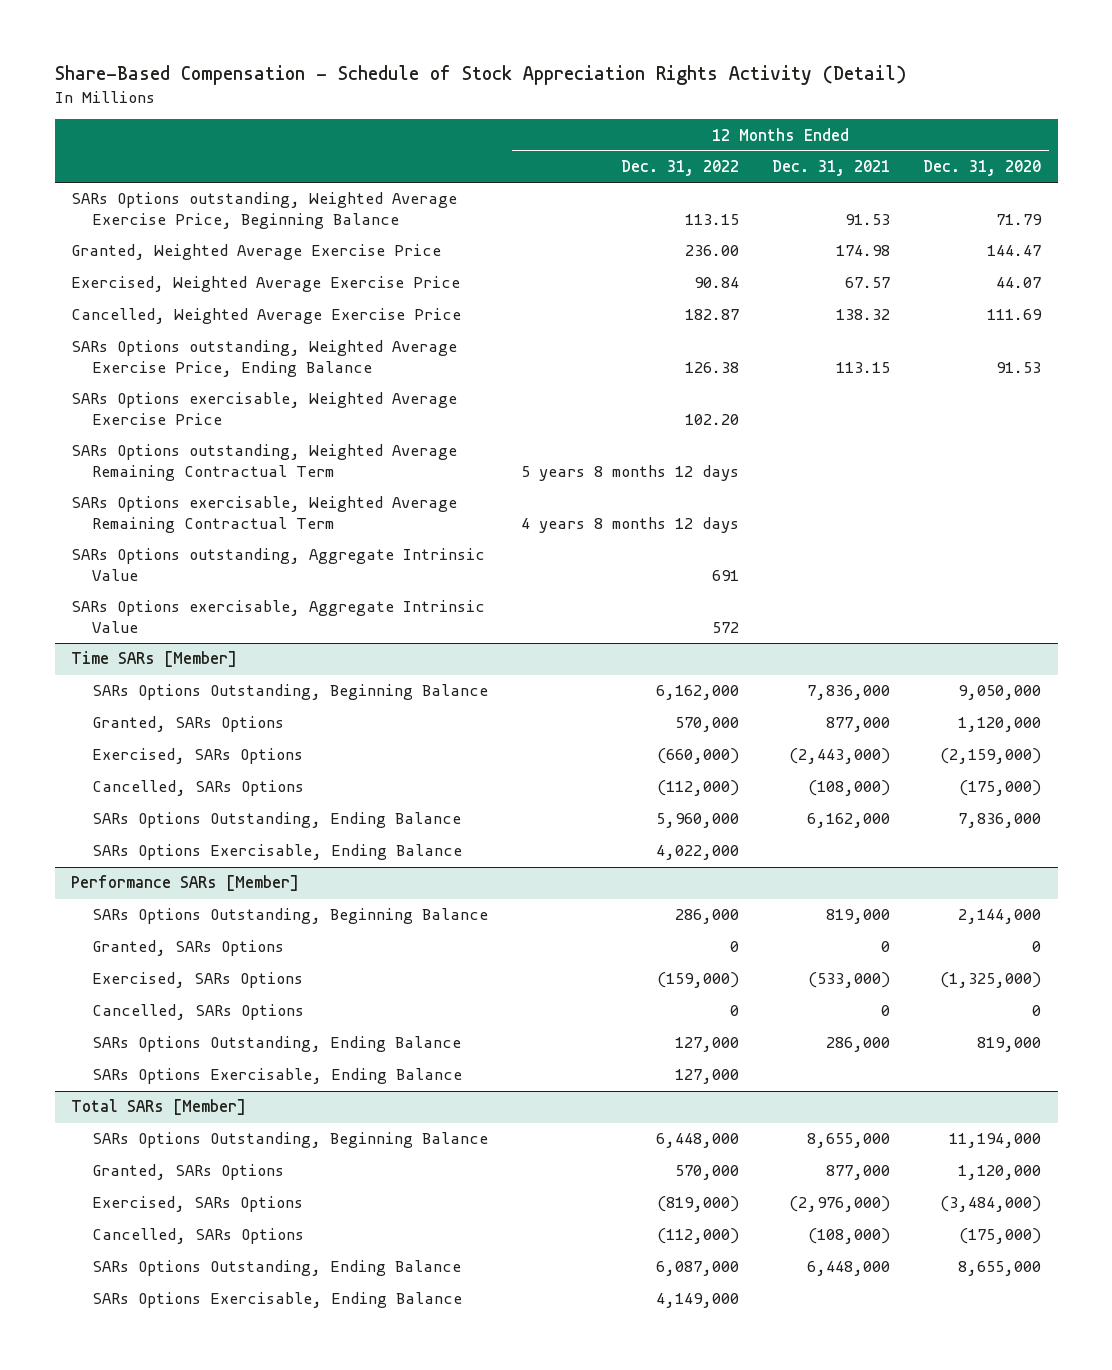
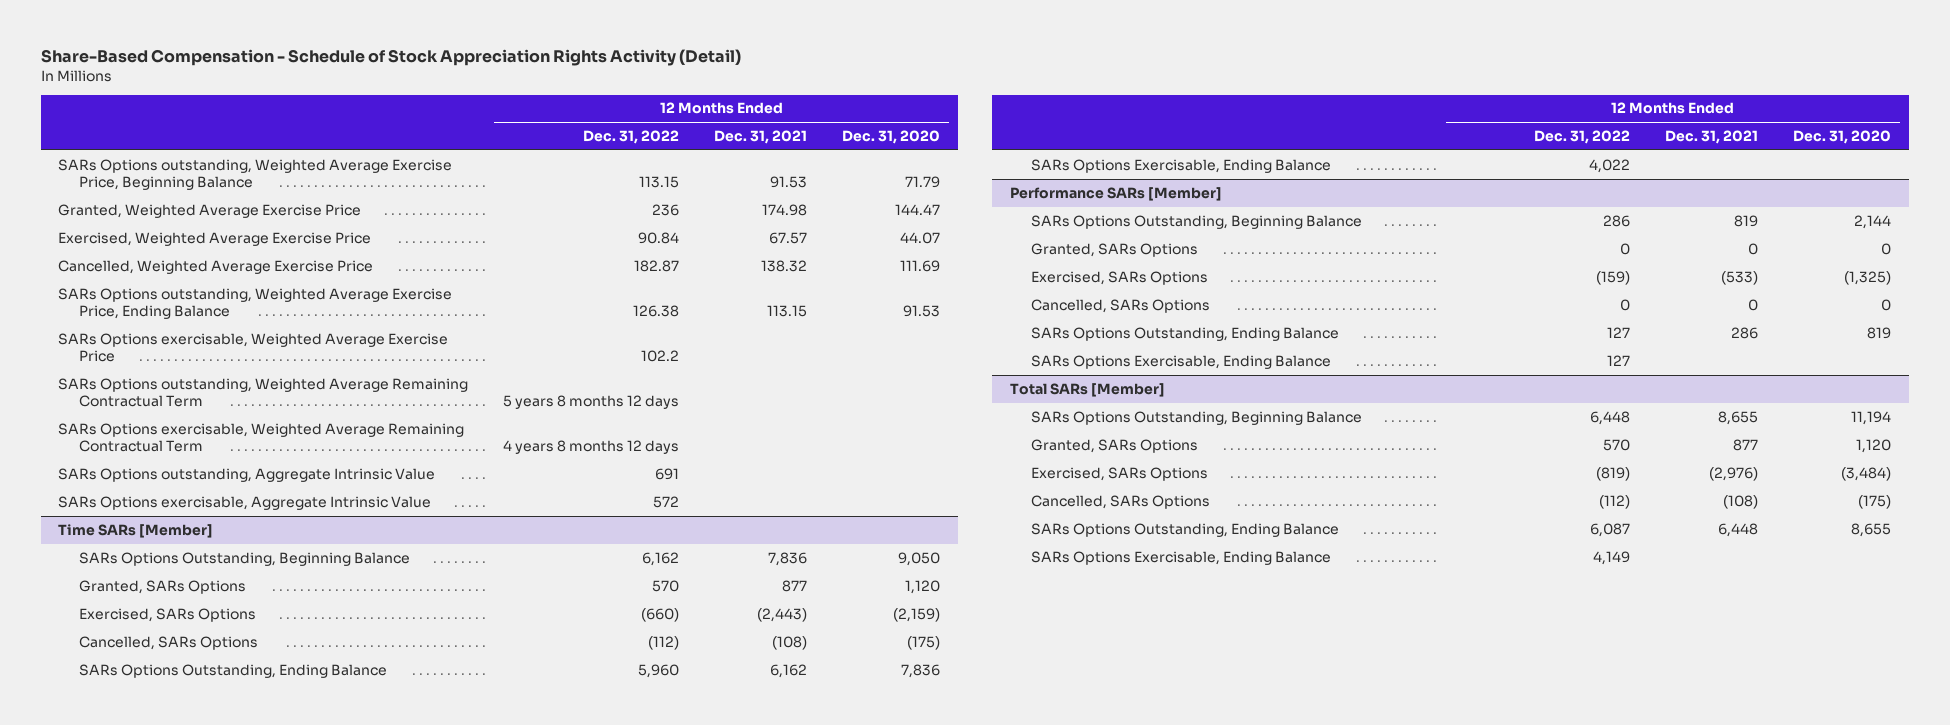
[684,245,739,257] 236.00 -> [652,203,680,216] 236
[684,414,739,426] 102.20 -> [641,349,680,362] 102.2
[655,685,739,701] 6,162,000 -> [642,551,680,566] 6,162
[806,685,890,701] 7,836,000 -> [768,551,808,566] 7,836
[957,685,1041,701] 9,050,000 -> [898,551,941,566] 9,050
[674,717,739,733] 570,000 -> [652,579,680,592] 570
[825,717,890,733] 877,000 -> [782,579,808,592] 877
[957,717,1041,733] 1,120,000 -> [905,579,941,594] 1,120
[656,748,739,765] (660,000) -> [641,607,680,622] (660)
[788,748,890,765] (2,443,000) -> [757,607,808,622] (2,443)
[939,748,1041,765] (2,159,000) -> [893,607,941,622] (2,159)
[656,780,739,797] (112,000) -> [648,635,680,650] (112)
[807,780,890,797] (108,000) -> [772,635,808,650] (108)
[958,780,1041,797] (175,000) -> [907,635,941,650] (175)
[655,813,739,829] 5,960,000 -> [638,663,680,678] 5,960
[806,813,890,829] 6,162,000 -> [770,663,808,678] 6,162
[957,813,1041,829] 7,836,000 -> [901,663,941,678] 7,836
[655,845,739,861] 4,022,000 -> [1589,158,1631,173] 4,022
[674,909,739,925] 286,000 -> [1603,214,1631,227] 286
[825,909,890,925] 819,000 -> [1734,214,1759,227] 819
[957,909,1041,925] 2,144,000 -> [1854,214,1892,229] 2,144
[656,972,739,989] (159,000) -> [1596,270,1631,285] (159)
[807,972,890,989] (533,000) -> [1721,270,1759,285] (533)
[939,972,1041,989] (1,325,000) -> [1844,270,1892,285] (1,325)
[674,1037,739,1053] 127,000 -> [1607,326,1631,338] 127
[825,1037,890,1053] 286,000 -> [1731,326,1759,339] 286
[976,1037,1041,1053] 819,000 -> [1867,326,1892,339] 819
[674,1069,739,1085] 127,000 -> [1607,354,1631,366] 127
[655,1133,739,1149] 6,448,000 -> [1590,410,1631,425] 6,448
[806,1133,890,1149] 8,655,000 -> [1718,410,1759,425] 8,655
[948,1133,1041,1149] 11,194,000 -> [1851,410,1892,425] 11,194
[674,1165,739,1181] 570,000 -> [1603,438,1631,451] 570
[825,1165,890,1181] 877,000 -> [1733,438,1759,451] 877
[957,1165,1041,1181] 1,120,000 -> [1856,438,1892,453] 1,120
[656,1196,739,1213] (819,000) -> [1596,466,1631,481] (819)
[788,1196,890,1213] (2,976,000) -> [1709,466,1759,481] (2,976)
[939,1196,1041,1213] (3,484,000) -> [1841,466,1892,481] (3,484)
[656,1228,739,1245] (112,000) -> [1599,494,1631,509] (112)
[807,1228,890,1245] (108,000) -> [1723,494,1759,509] (108)
[958,1228,1041,1245] (175,000) -> [1858,494,1892,509] (175)
[655,1261,739,1277] 6,087,000 -> [1590,522,1631,537] 6,087
[806,1261,890,1277] 6,448,000 -> [1718,522,1759,537] 6,448
[957,1261,1041,1277] 8,655,000 -> [1851,522,1892,537] 8,655
[655,1293,739,1309] 4,149,000 -> [1593,550,1631,565] 4,149

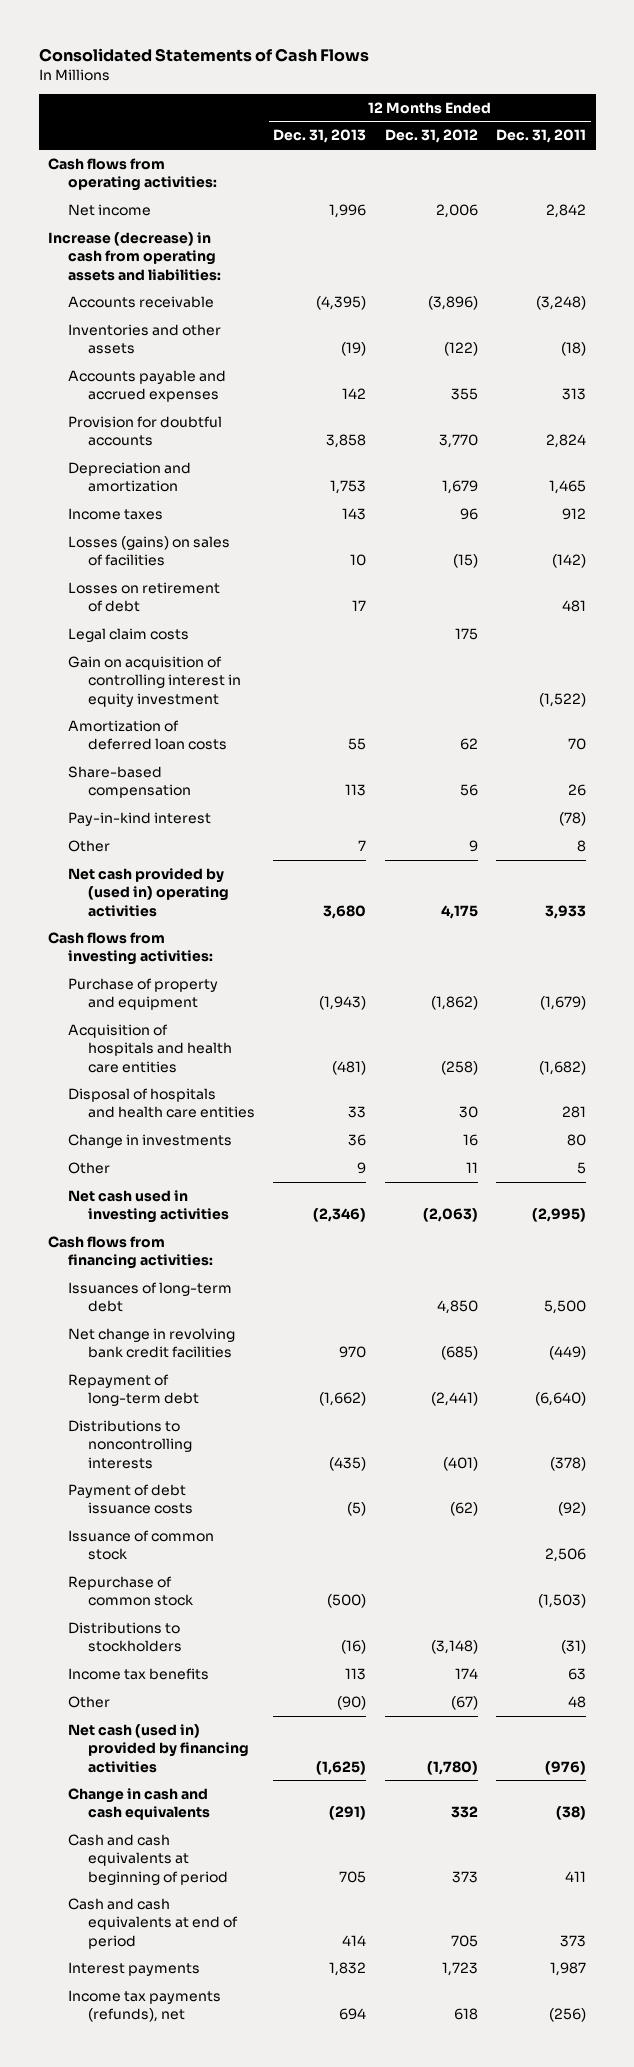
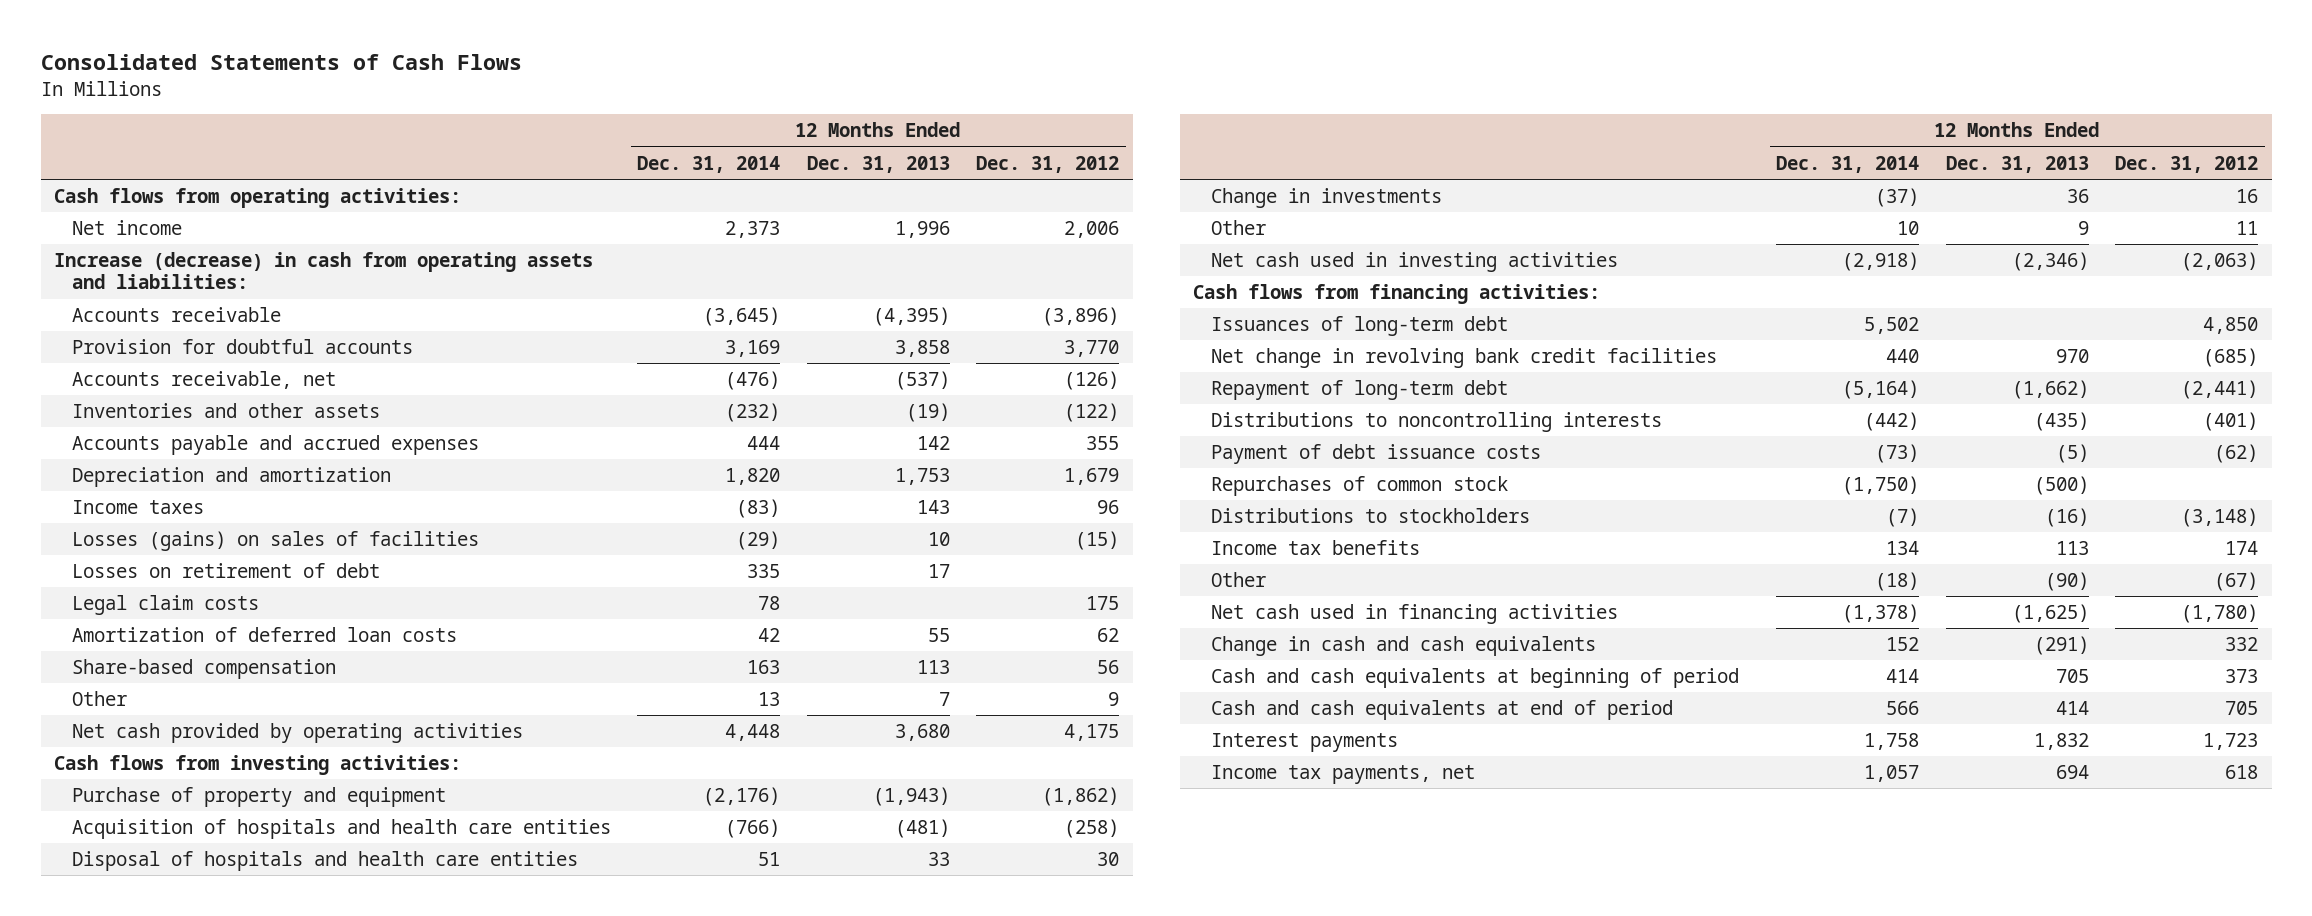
[496,129,587,144] Dec. 31, 2011 -> none
none -> [637,155,781,173] Dec. 31, 2014
[67,415,222,447] Provision for doubtful accounts -> [71,339,413,355] Provision for doubtful accounts
none -> [71,371,336,390] Accounts receivable, net
[67,655,241,707] Gain on acquisition of controlling interest in equity investment -> none
[67,811,211,826] Pay-in-kind interest -> none
[67,867,229,917] Net cash provided by (used in) operating activities -> [71,723,523,744] Net cash provided by operating activities
[67,1529,214,1561] Issuance of common stock -> none
[67,1575,193,1607] Repurchase of common stock -> [1210,476,1508,497] Repurchases of common stock
[67,1723,249,1773] Net cash (used in) provided by financing activities -> [1210,604,1618,625] Net cash used in financing activities
[67,1989,221,2023] Income tax payments (refunds), net -> [1210,765,1475,785] Income tax payments, net

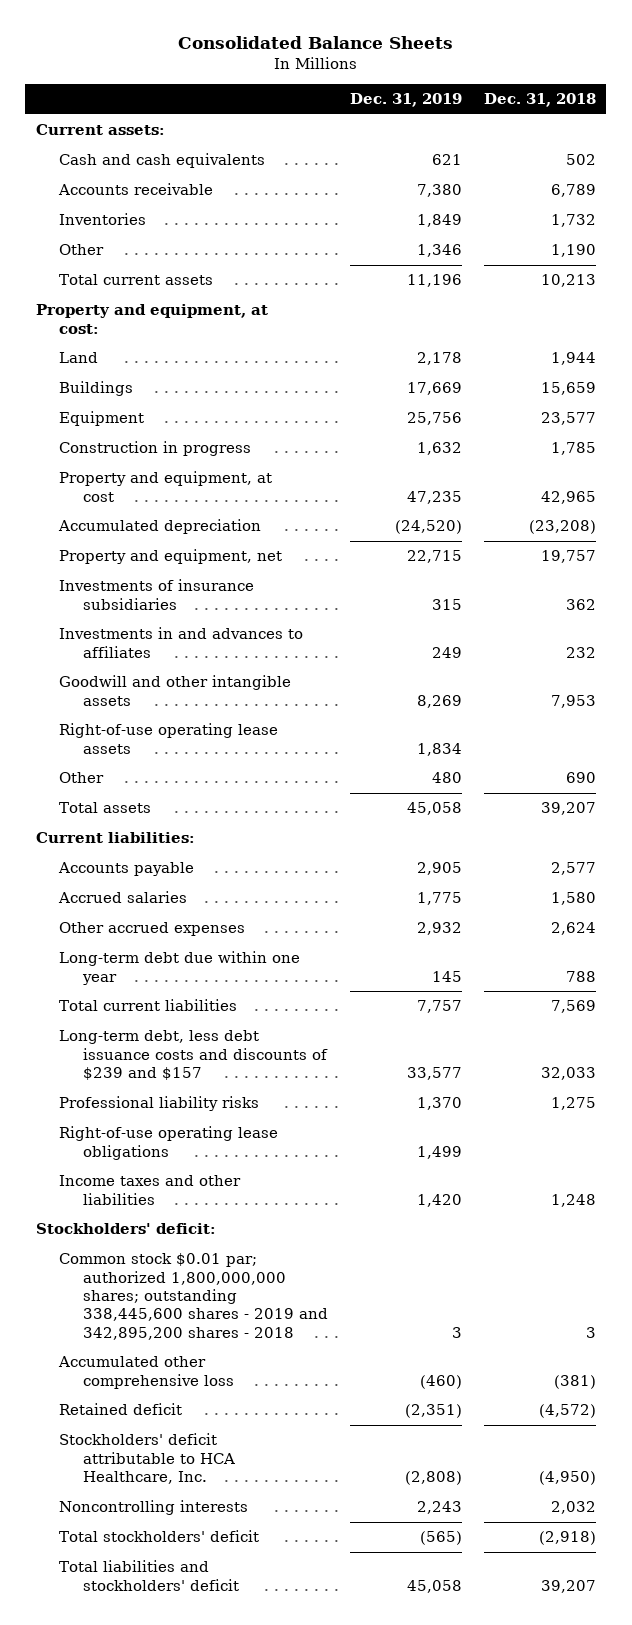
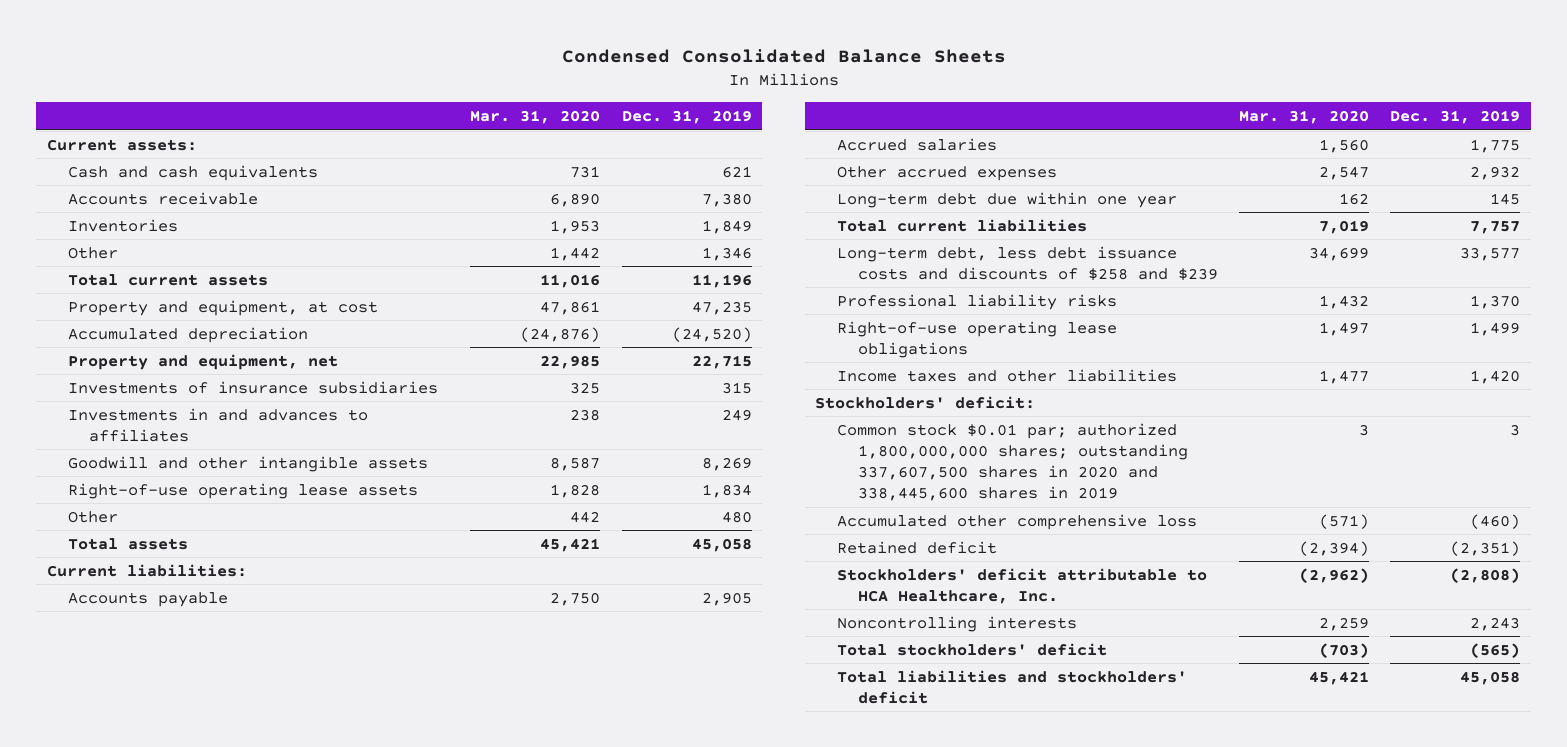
[177,35,453,49] Consolidated Balance Sheets -> [561,49,1006,64] Condensed Consolidated Balance Sheets
[483,93,596,108] Dec. 31, 2018 -> none
none -> [470,110,601,125] Mar. 31, 2020
[36,304,269,334] Property and equipment, at cost: -> none
[59,352,99,364] Land -> none
[59,381,134,397] Buildings -> none
[59,411,145,427] Equipment -> none
[59,441,252,457] Construction in progress -> none
[59,1030,328,1081] Long-term debt, less debt issuance costs and discounts of $239 and $157 -> [836,245,1218,281] Long-term debt, less debt issuance costs and discounts of $258 and $239
[59,1253,328,1340] Common stock $0.01 par; authorized 1,800,000,000 shares; outstanding 338,445,600 shares - 2019 and 342,895,200 shares - 2018 -> [836,422,1188,502] Common stock $0.01 par; authorized 1,800,000,000 shares; outstanding 337,607,500 shares in 2020 and 338,445,600 shares in 2019

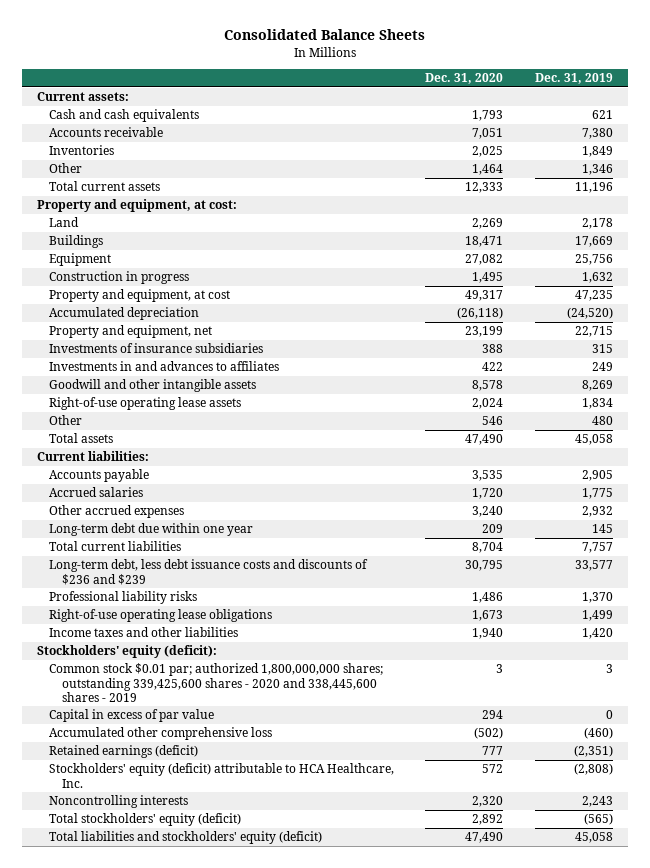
[561,49,1006,64] Condensed Consolidated Balance Sheets -> [223,29,425,41] Consolidated Balance Sheets
[470,110,601,125] Mar. 31, 2020 -> none
none -> [425,73,504,85] Dec. 31, 2020
none -> [37,199,238,213] Property and equipment, at cost:
none -> [49,217,80,228] Land
none -> [49,235,104,249] Buildings
none -> [49,253,112,267] Equipment
none -> [49,271,190,285] Construction in progress
[836,245,1218,281] Long-term debt, less debt issuance costs and discounts of $258 and $239 -> [49,559,369,585] Long-term debt, less debt issuance costs and discounts of $236 and $239
[815,395,1036,409] Stockholders' deficit: -> [37,645,218,659] Stockholders' equity (deficit):
[836,422,1188,502] Common stock $0.01 par; authorized 1,800,000,000 shares; outstanding 337,607,500 shares in 2020 and 338,445,600 shares in 2019 -> [49,663,384,702] Common stock $0.01 par; authorized 1,800,000,000 shares; outstanding 339,425,600 shares - 2020 and 338,445,600 shares - 2019
none -> [49,709,215,723] Capital in excess of par value
[836,540,997,554] Retained deficit -> [49,745,199,759] Retained earnings (deficit)
[836,567,1207,604] Stockholders' deficit attributable to HCA Healthcare, Inc. -> [49,763,395,788] Stockholders' equity (deficit) attributable to HCA Healthcare, Inc.
[836,642,1107,656] Total stockholders' deficit -> [49,813,242,827] Total stockholders' equity (deficit)
[836,669,1187,704] Total liabilities and stockholders' deficit -> [49,831,323,845] Total liabilities and stockholders' equity (deficit)

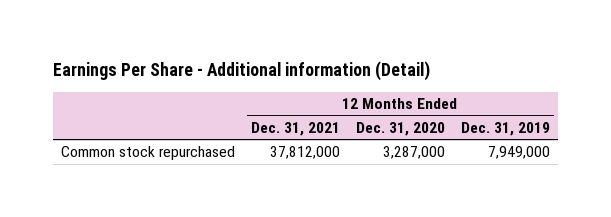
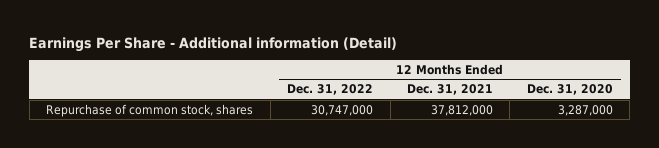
[461,121,551,136] Dec. 31, 2019 -> none
none -> [287,84,374,96] Dec. 31, 2022
[60,146,235,161] Common stock repurchased -> [46,104,254,118] Repurchase of common stock, shares

